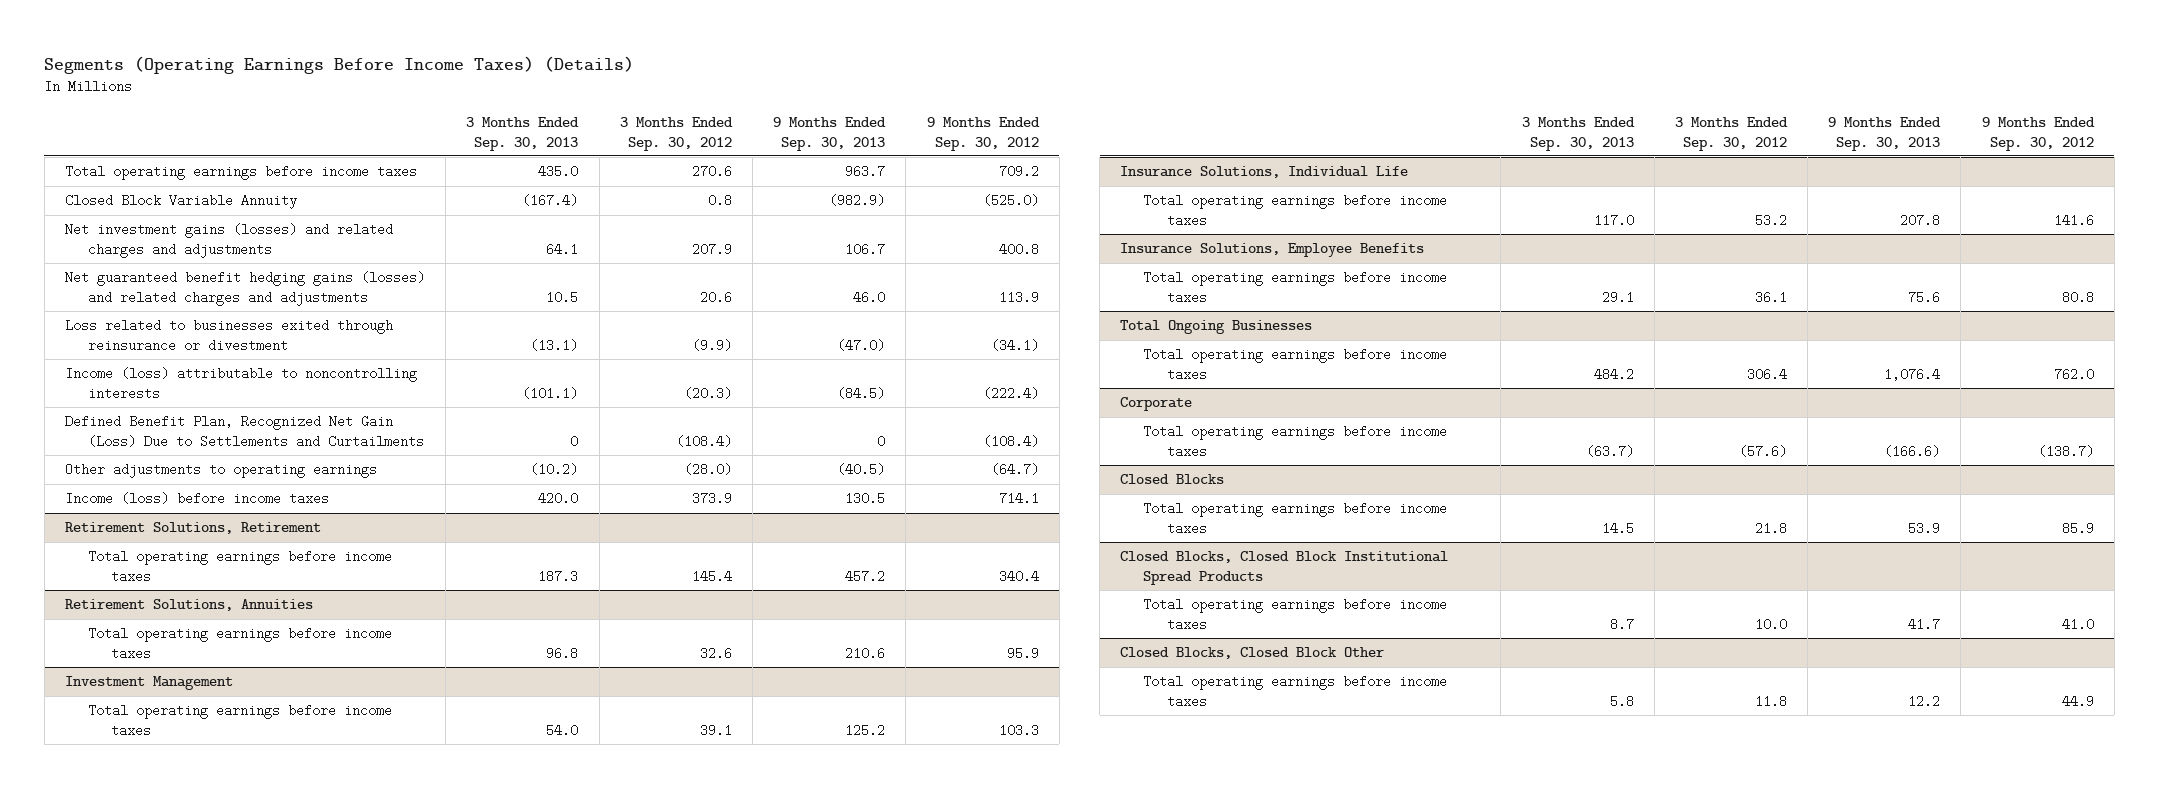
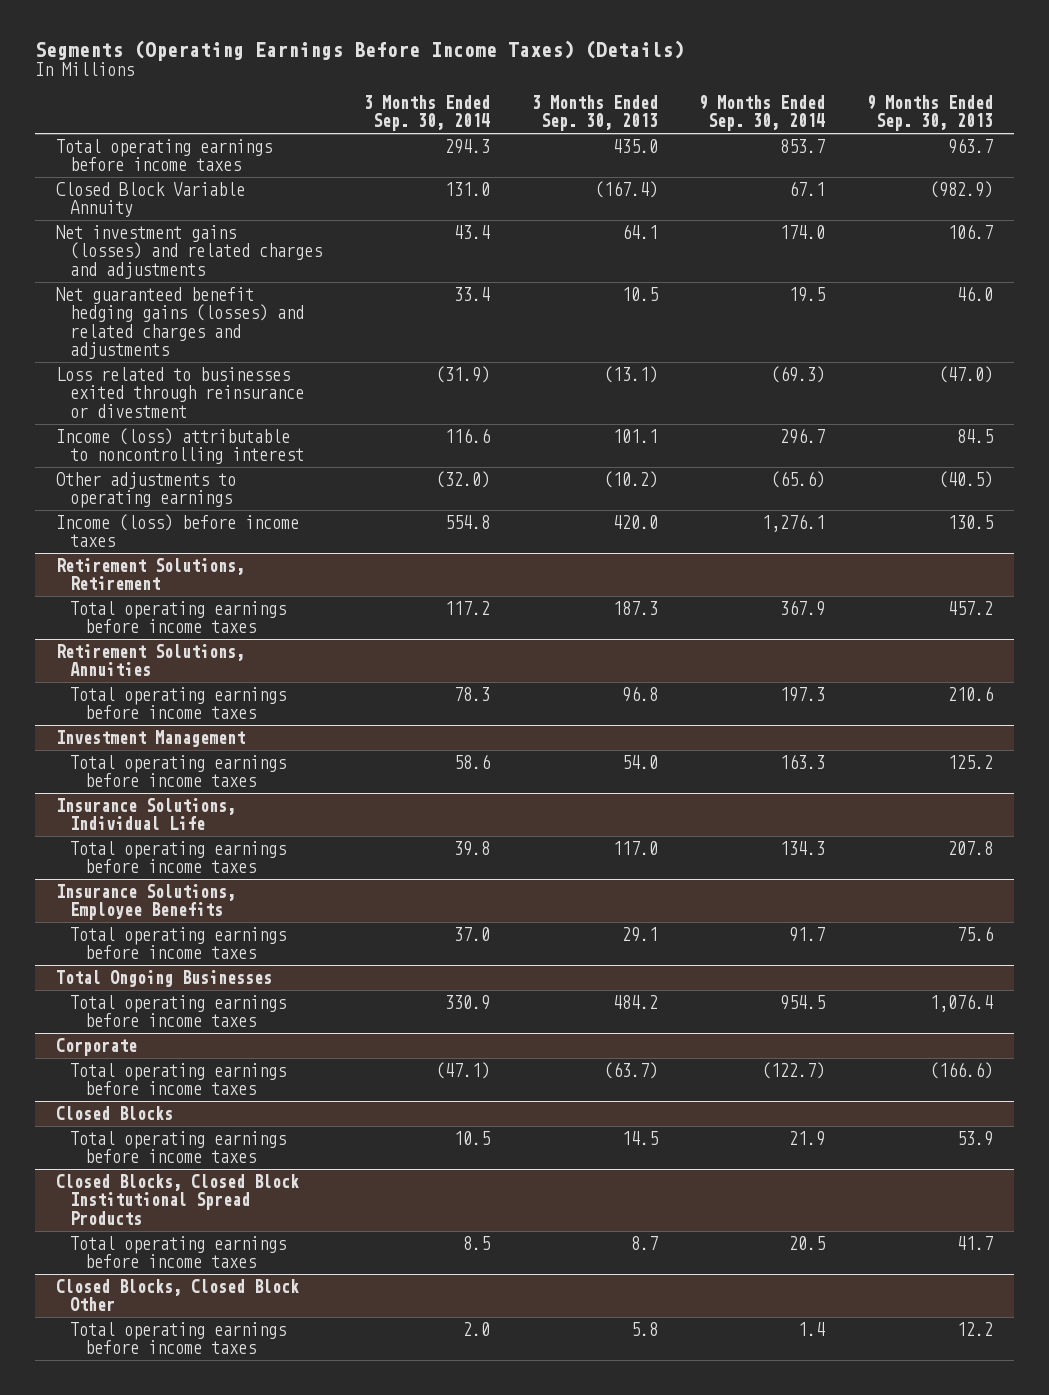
[619,116,733,151] 3 Months Ended Sep. 30, 2012 -> none
[926,116,1040,151] 9 Months Ended Sep. 30, 2012 -> none
none -> [363,95,490,132] 3 Months Ended Sep. 30, 2014
none -> [699,95,826,132] 9 Months Ended Sep. 30, 2014
[65,415,425,449] Defined Benefit Plan, Recognized Net Gain (Loss) Due to Settlements and Curtailments -> none
[65,367,418,401] Income (loss) attributable to noncontrolling interests -> [55,427,305,465] Income (loss) attributable to noncontrolling interest
[522,387,579,401] (101.1) -> [612,428,658,443] 101.1
[837,387,886,401] (84.5) -> [956,428,993,443] 84.5

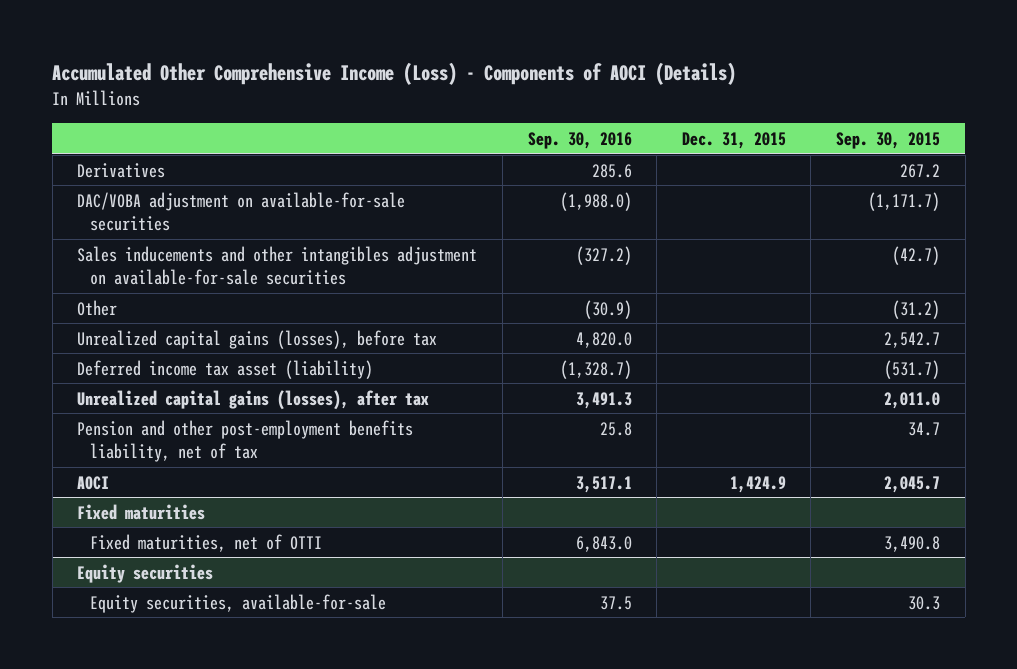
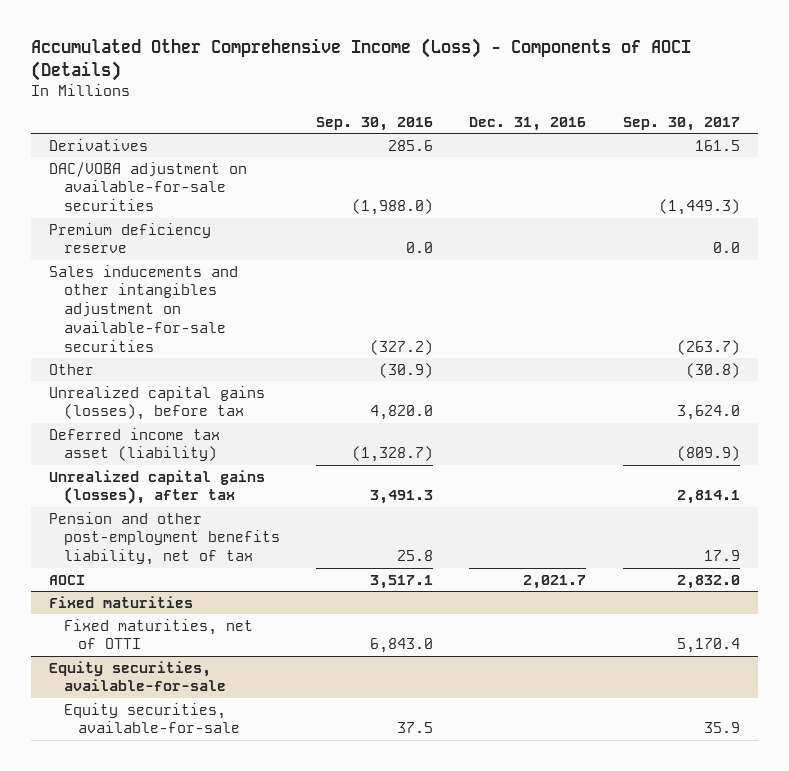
[681,131,786,149] Dec. 31, 2015 -> none
[836,131,941,149] Sep. 30, 2015 -> none
none -> [469,116,587,131] Dec. 31, 2016
none -> [622,116,740,131] Sep. 30, 2017
none -> [49,222,212,254] Premium deficiency reserve
[77,563,214,583] Equity securities -> [49,660,226,692] Equity securities, available-for-sale

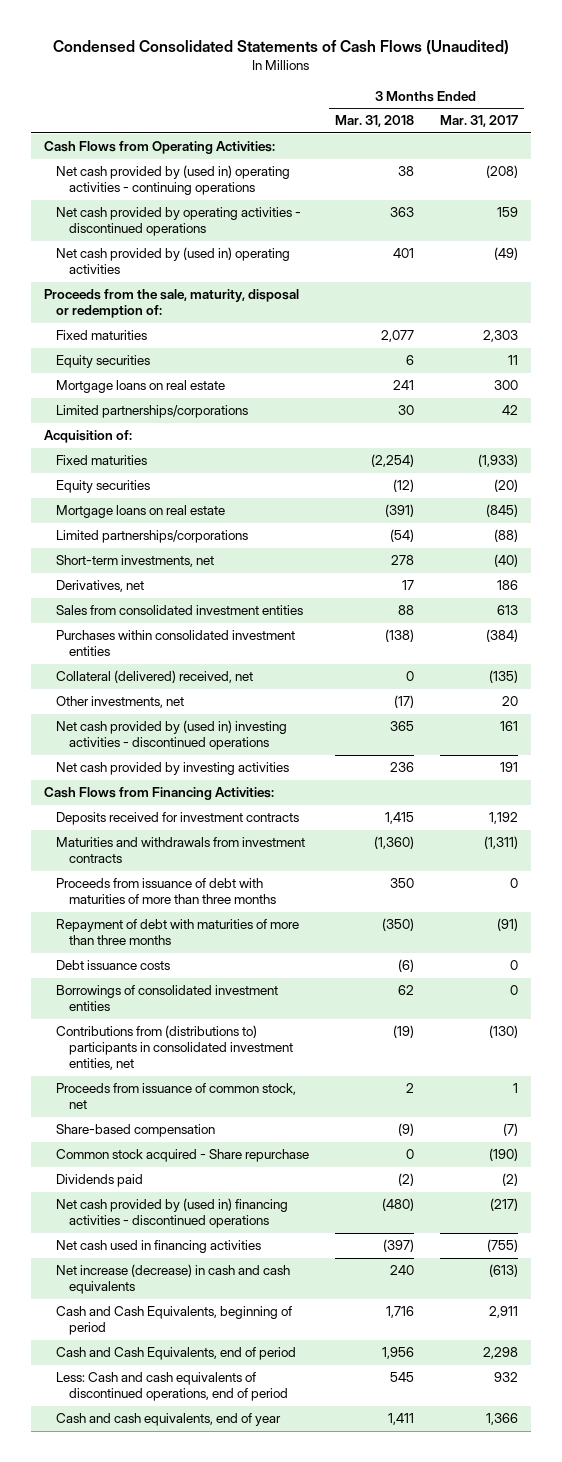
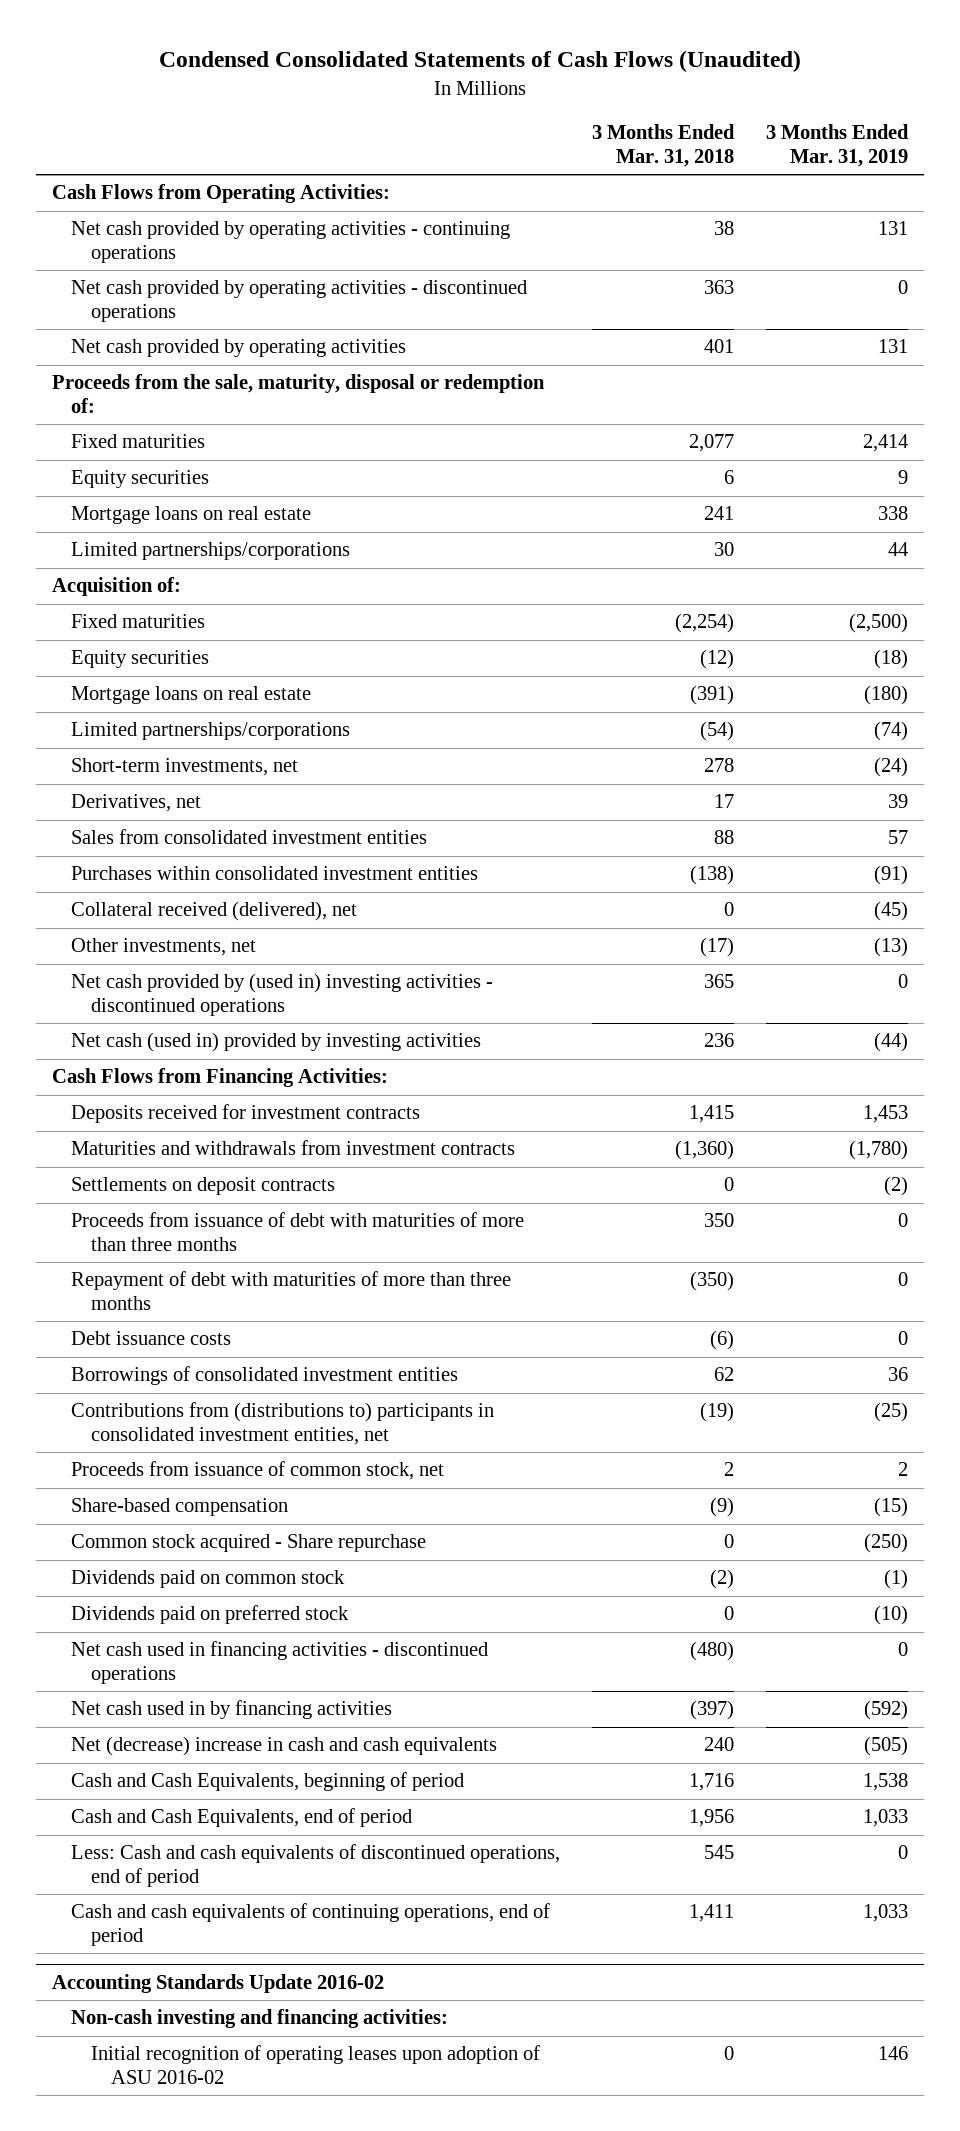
[439,115,518,128] Mar. 31, 2017 -> none
none -> [766,124,910,168] 3 Months Ended Mar. 31, 2019
[56,165,291,196] Net cash provided by (used in) operating activities - continuing operations -> [71,221,511,264] Net cash provided by operating activities - continuing operations
[56,247,291,275] Net cash provided by (used in) operating activities -> [71,339,407,358] Net cash provided by operating activities
[56,670,254,684] Collateral (delivered) received, net -> [71,901,358,922] Collateral received (delivered), net
[56,762,290,776] Net cash provided by investing activities -> [71,1032,482,1053] Net cash (used in) provided by investing activities
none -> [71,1177,336,1196] Settlements on deposit contracts
[56,1174,144,1188] Dividends paid -> none
none -> [71,1570,346,1589] Dividends paid on common stock
none -> [71,1605,350,1625] Dividends paid on preferred stock
[56,1198,289,1229] Net cash provided by (used in) financing activities - discontinued operations -> [71,1641,489,1685] Net cash used in financing activities - discontinued operations
[56,1240,262,1254] Net cash used in financing activities -> [71,1700,393,1720] Net cash used in by financing activities
[56,1264,291,1295] Net increase (decrease) in cash and cash equivalents -> [71,1736,498,1757] Net (decrease) increase in cash and cash equivalents
[56,1413,282,1427] Cash and cash equivalents, end of year -> [71,1903,551,1947] Cash and cash equivalents of continuing operations, end of period
none -> [51,1974,384,1994] Accounting Standards Update 2016-02
none -> [71,2009,449,2029] Non-cash investing and financing activities:
none -> [90,2045,540,2085] Initial recognition of operating leases upon adoption of ASU 2016-02

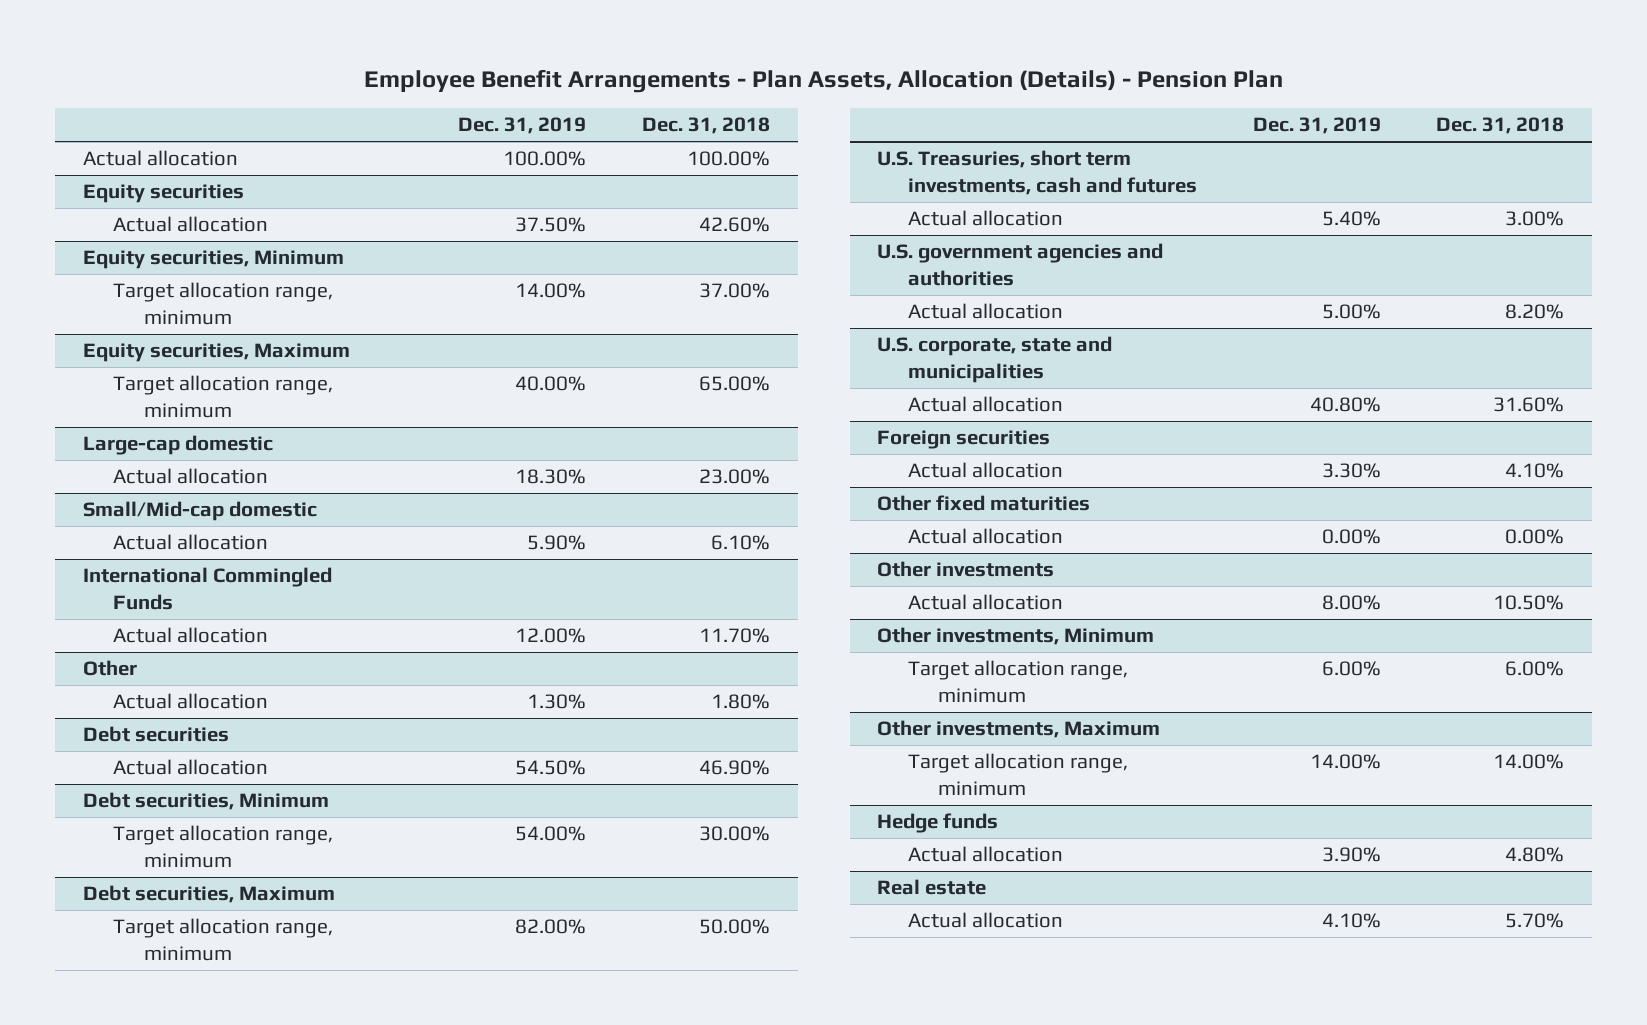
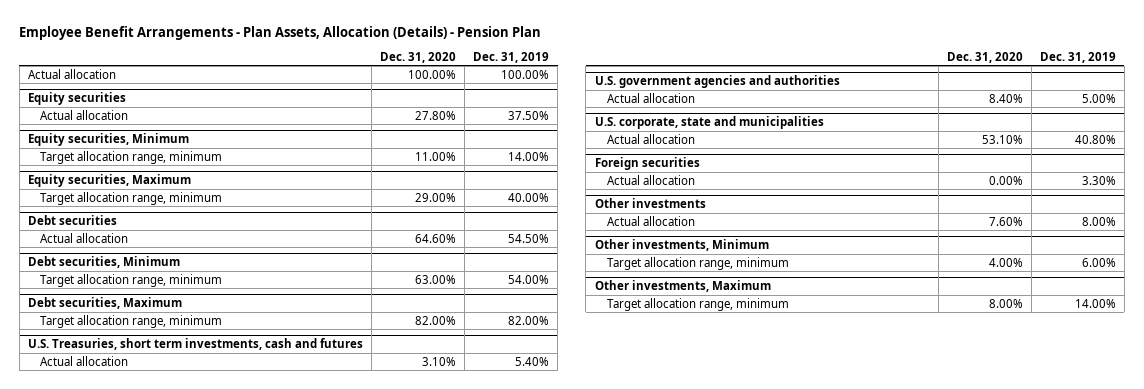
[641,117,770,135] Dec. 31, 2018 -> none
none -> [380,51,457,63] Dec. 31, 2020
[82,435,273,456] Large-cap domestic -> none
[113,468,269,485] Actual allocation -> none
[82,501,317,522] Small/Mid-cap domestic -> none
[113,534,269,551] Actual allocation -> none
[82,567,332,610] International Commingled Funds -> none
[113,627,269,644] Actual allocation -> none
[82,660,137,677] Other -> none
[113,693,269,710] Actual allocation -> none
[877,495,1091,512] Other fixed maturities -> none
[907,528,1063,545] Actual allocation -> none
[877,813,999,834] Hedge funds -> none
[907,846,1063,863] Actual allocation -> none
[877,879,987,896] Real estate -> none
[907,912,1063,929] Actual allocation -> none

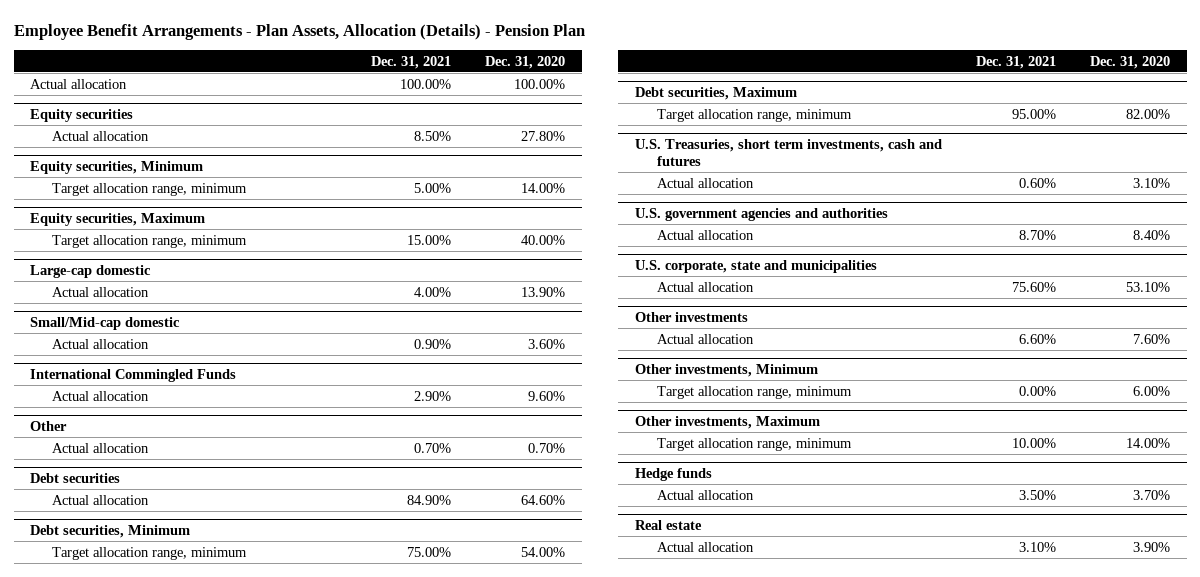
[473,51,550,63] Dec. 31, 2019 -> none
none -> [371,55,452,69] Dec. 31, 2021
[415,151,457,161] 11.00% -> [521,182,566,193] 14.00%
[415,192,457,202] 29.00% -> [521,234,566,245] 40.00%
none -> [30,265,152,279] Large-cap domestic
none -> [52,286,150,297] Actual allocation
none -> [30,317,181,331] Small/Mid-cap domestic
none -> [52,338,150,349] Actual allocation
none -> [30,369,237,383] International Commingled Funds
none -> [52,390,150,401] Actual allocation
none -> [30,421,68,432] Other
none -> [52,442,150,453] Actual allocation
[415,274,457,284] 63.00% -> [521,546,566,557] 54.00%
[594,157,700,171] Foreign securities -> none
[606,174,695,185] Actual allocation -> none
[988,257,1023,267] 4.00% -> [1132,385,1170,396] 6.00%
[988,298,1023,308] 8.00% -> [1125,437,1170,448] 14.00%
none -> [634,468,712,482] Hedge funds
none -> [656,489,754,500] Actual allocation
none -> [634,520,702,531] Real estate
none -> [656,541,754,552] Actual allocation

